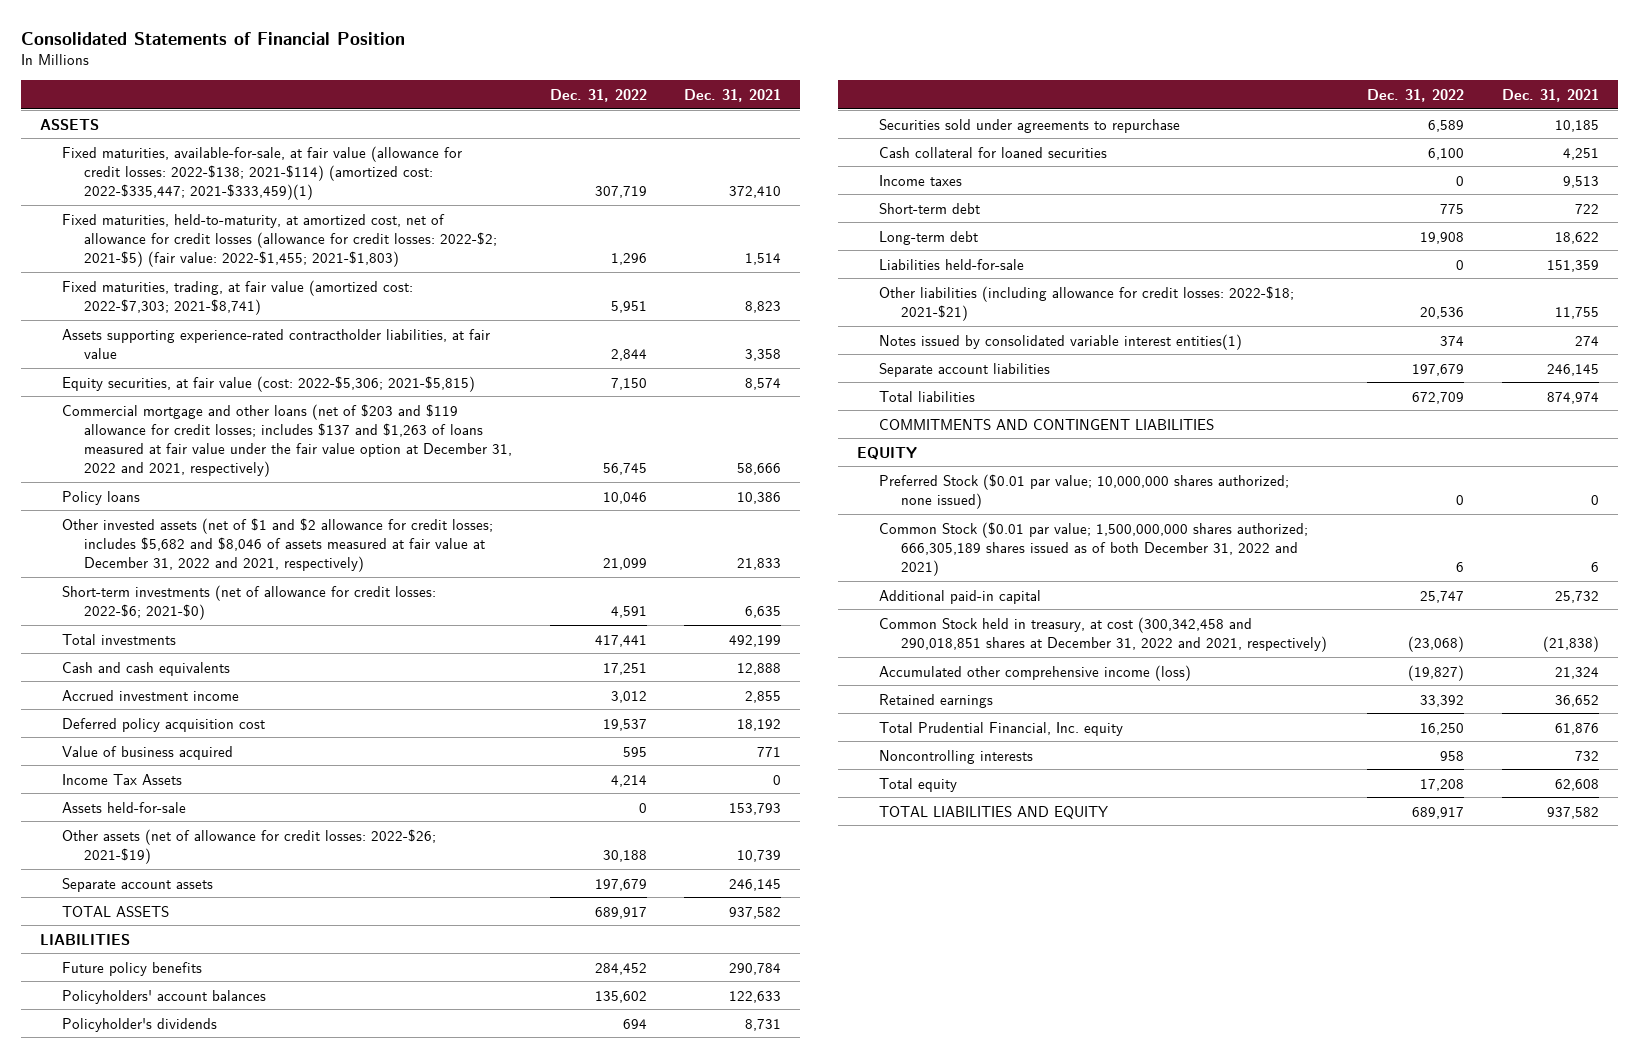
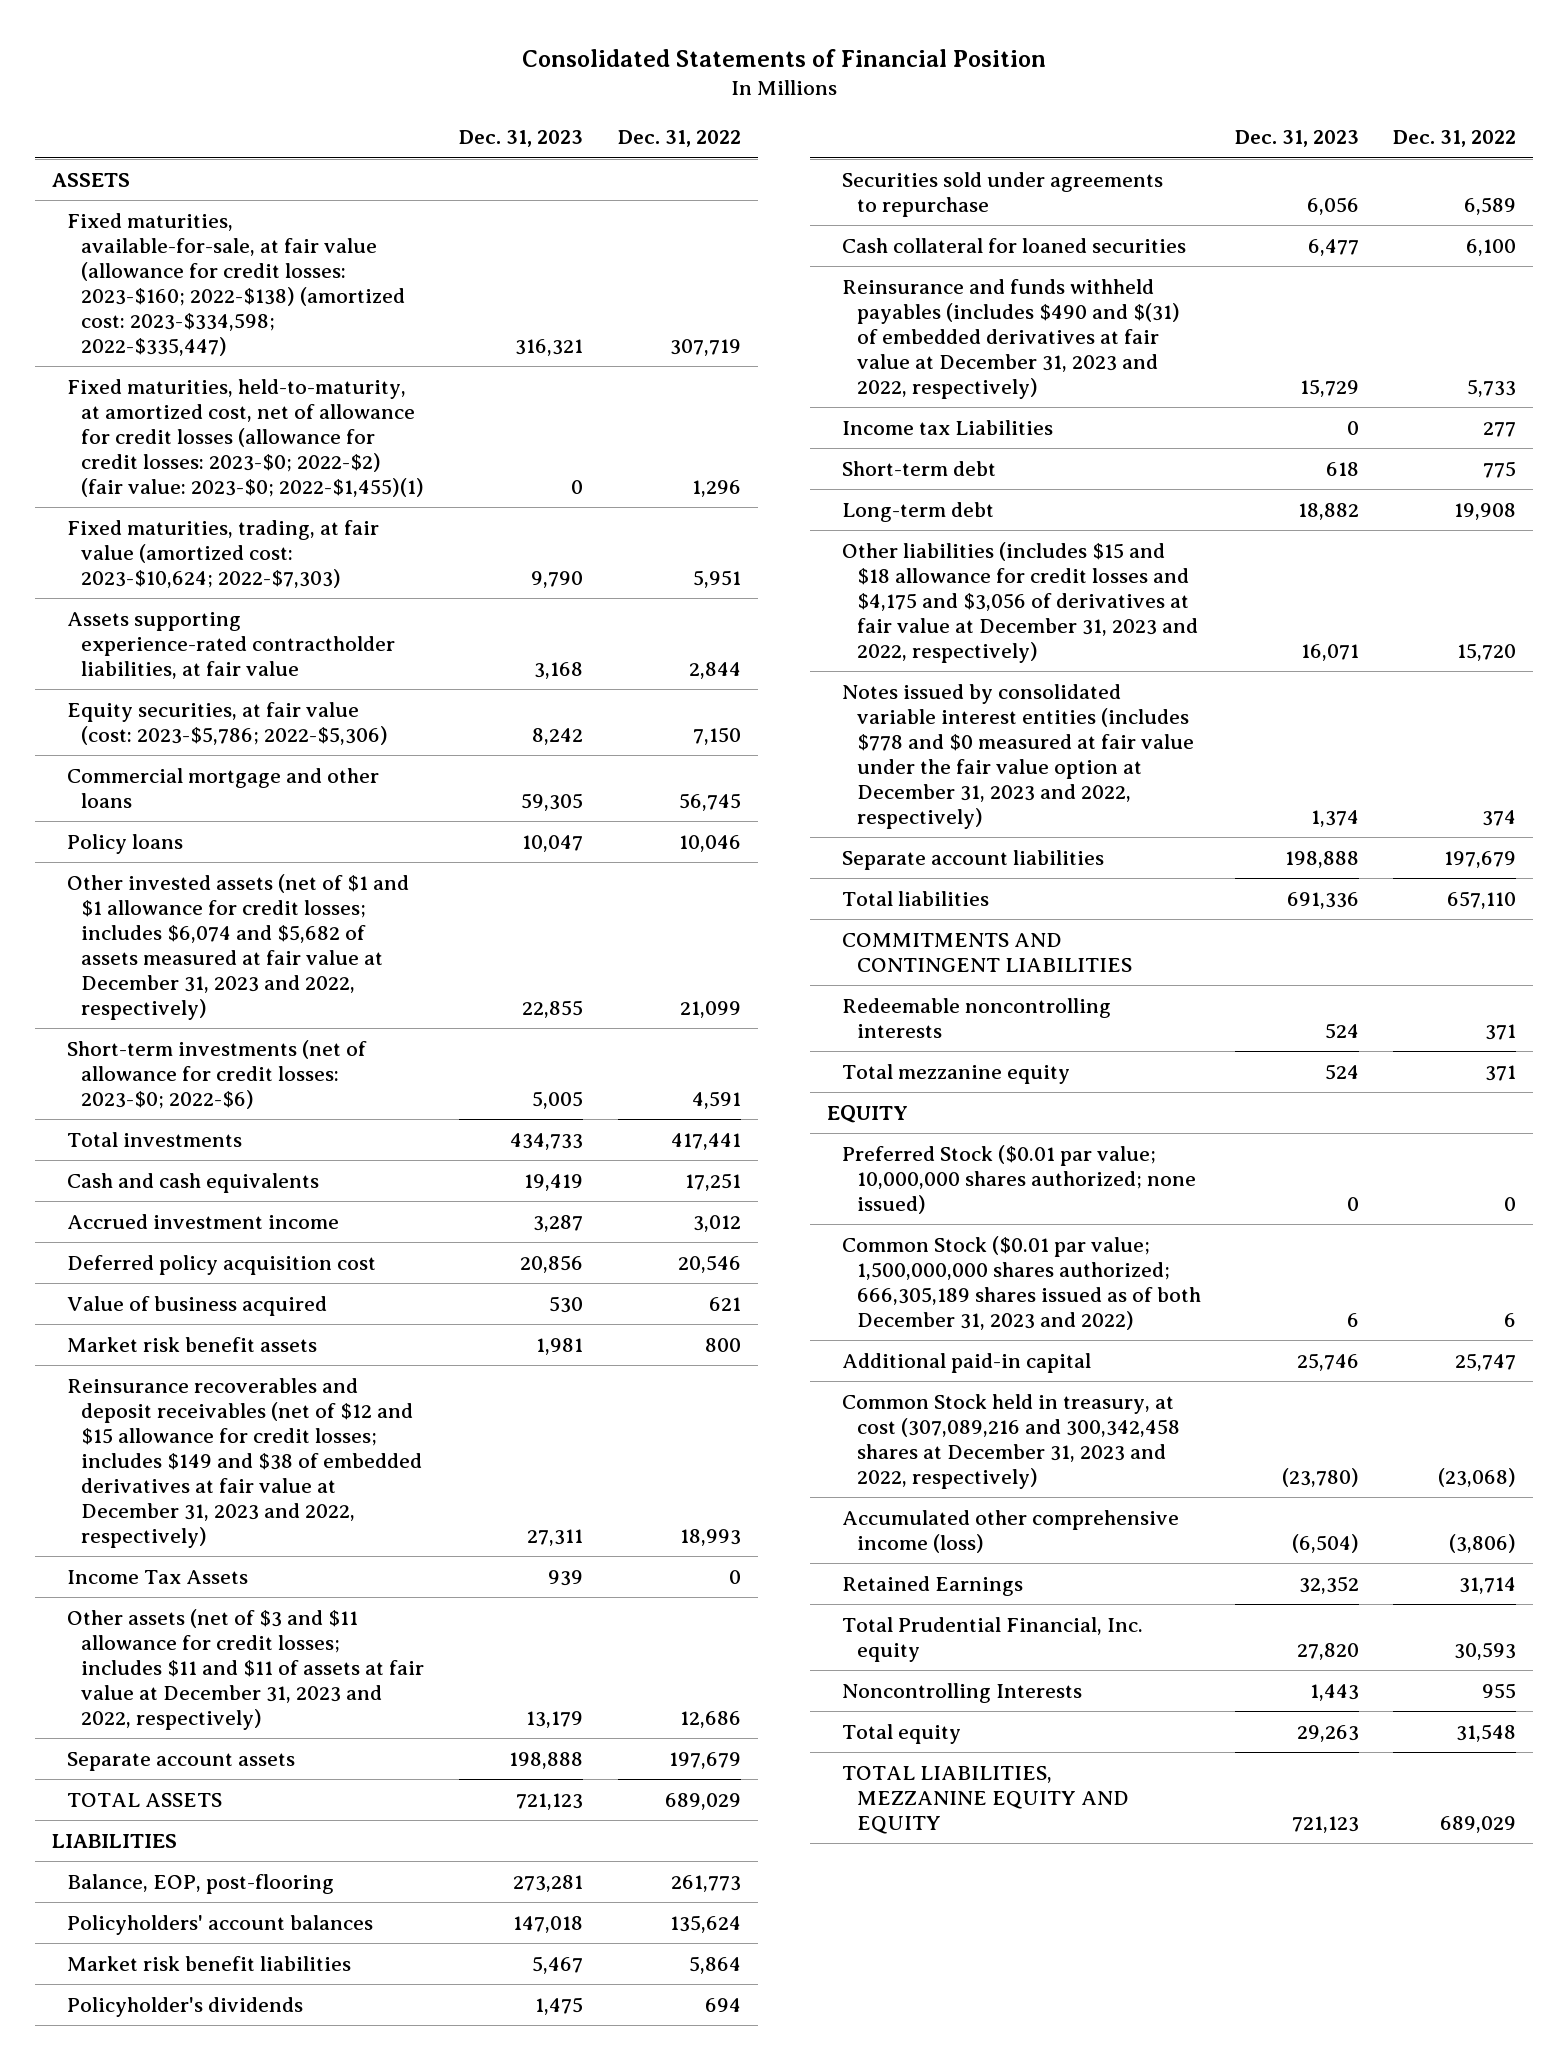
[684,88,782,102] Dec. 31, 2021 -> none
none -> [459,130,584,148] Dec. 31, 2023
[61,145,462,200] Fixed maturities, available-for-sale, at fair value (allowance for credit losses: 2022-$138; 2021-$114) (amortized cost: 2022-$335,447; 2021-$333,459)(1) -> [66,212,406,356] Fixed maturities, available-for-sale, at fair value (allowance for credit losses: 2023-$160; 2022-$138) (amortized cost: 2023-$334,598; 2022-$335,447)
[61,213,497,267] Fixed maturities, held-to-maturity, at amortized cost, net of allowance for credit losses (allowance for credit losses: 2022-$2; 2021-$5) (fair value: 2022-$1,455; 2021-$1,803) -> [66,378,425,497] Fixed maturities, held-to-maturity, at amortized cost, net of allowance for credit losses (allowance for credit losses: 2023-$0; 2022-$2) (fair value: 2023-$0; 2022-$1,455)(1)
[61,279,413,315] Fixed maturities, trading, at fair value (amortized cost: 2022-$7,303; 2021-$8,741) -> [66,519,379,588] Fixed maturities, trading, at fair value (amortized cost: 2023-$10,624; 2022-$7,303)
[61,375,475,392] Equity securities, at fair value (cost: 2022-$5,306; 2021-$5,815) -> [66,701,389,745] Equity securities, at fair value (cost: 2023-$5,786; 2022-$5,306)
[61,403,512,478] Commercial mortgage and other loans (net of $203 and $119 allowance for credit losses; includes $137 and $1,263 of loans measured at fair value under the fair value option at December 31, 2022 and 2021, respectively) -> [66,767,379,808] Commercial mortgage and other loans
[61,517,493,572] Other invested assets (net of $1 and $2 allowance for credit losses; includes $5,682 and $8,046 of assets measured at fair value at December 31, 2022 and 2021, respectively) -> [66,873,409,1020] Other invested assets (net of $1 and $1 allowance for credit losses; includes $6,074 and $5,682 of assets measured at fair value at December 31, 2023 and 2022, respectively)
[61,584,436,620] Short-term investments (net of allowance for credit losses: 2022-$6; 2021-$0) -> [66,1039,367,1109] Short-term investments (net of allowance for credit losses: 2023-$0; 2022-$6)
[61,801,186,813] Assets held-for-sale -> none
[602,718,647,731] 19,537 -> [677,1254,741,1273] 20,546
[622,746,647,757] 595 -> [708,1296,741,1311] 621
none -> [66,1336,317,1352] Market risk benefit assets
none -> [66,1377,423,1548] Reinsurance recoverables and deposit receivables (net of $12 and $15 allowance for credit losses; includes $149 and $38 of embedded derivatives at fair value at December 31, 2023 and 2022, respectively)
[610,774,647,787] 4,214 -> [728,1569,741,1584] 0
[61,828,436,864] Other assets (net of allowance for credit losses: 2022-$26; 2021-$19) -> [66,1608,425,1730] Other assets (net of $3 and $11 allowance for credit losses; includes $11 and $11 of assets at fair value at December 31, 2023 and 2022, respectively)
[602,849,647,862] 30,188 -> [679,1710,741,1728] 12,686
[594,906,647,919] 689,917 -> [664,1792,741,1810] 689,029
[61,961,202,976] Future policy benefits -> none
none -> [66,1873,334,1894] Balance, EOP, post-flooring
[594,990,647,1003] 135,602 -> [669,1914,741,1933] 135,624
none -> [66,1955,351,1971] Market risk benefit liabilities
none -> [841,278,1180,399] Reinsurance and funds withheld payables (includes $490 and $(31) of embedded derivatives at fair value at December 31, 2023 and 2022, respectively)
[879,174,963,186] Income taxes -> [841,419,1053,435] Income tax Liabilities
[1455,175,1464,186] 0 -> [1483,421,1517,437] 277
[879,258,1025,270] Liabilities held-for-sale -> none
[879,285,1295,321] Other liabilities (including allowance for credit losses: 2022-$18; 2021-$21) -> [841,541,1198,663] Other liabilities (includes $15 and $18 allowance for credit losses and $4,175 and $3,056 of derivatives at fair value at December 31, 2023 and 2022, respectively)
[1419,306,1464,319] 20,536 -> [1457,642,1517,661] 15,720
[879,333,1243,350] Notes issued by consolidated variable interest entities(1) -> [841,683,1194,829] Notes issued by consolidated variable interest entities (includes $778 and $0 measured at fair value under the fair value option at December 31, 2023 and 2022, respectively)
[1411,391,1464,404] 672,709 -> [1447,890,1517,909] 657,110
none -> [841,997,1111,1038] Redeemable noncontrolling interests
none -> [841,1063,1070,1084] Total mezzanine equity
[879,521,1309,576] Common Stock ($0.01 par value; 1,500,000,000 shares authorized; 666,305,189 shares issued as of both December 31, 2022 and 2021) -> [841,1235,1201,1330] Common Stock ($0.01 par value; 1,500,000,000 shares authorized; 666,305,189 shares issued as of both December 31, 2023 and 2022)
[879,616,1327,652] Common Stock held in treasury, at cost (300,342,458 and 290,018,851 shares at December 31, 2022 and 2021, respectively) -> [841,1393,1180,1489] Common Stock held in treasury, at cost (307,089,216 and 300,342,458 shares at December 31, 2023 and 2022, respectively)
[1407,664,1464,681] (19,827) -> [1449,1533,1517,1553] (3,806)
[879,693,994,708] Retained earnings -> [841,1575,1023,1596] Retained Earnings
[1419,694,1464,707] 33,392 -> [1459,1576,1517,1594] 31,714
[1419,722,1464,735] 16,250 -> [1454,1641,1517,1660] 30,593
[879,749,1034,764] Noncontrolling interests -> [841,1682,1082,1703] Noncontrolling Interests
[1439,750,1464,761] 958 -> [1482,1682,1517,1699] 955
[1419,778,1464,791] 17,208 -> [1456,1723,1517,1742] 31,548
[879,805,1109,819] TOTAL LIABILITIES AND EQUITY -> [841,1765,1129,1834] TOTAL LIABILITIES, MEZZANINE EQUITY AND EQUITY
[1411,806,1464,819] 689,917 -> [1440,1815,1517,1833] 689,029

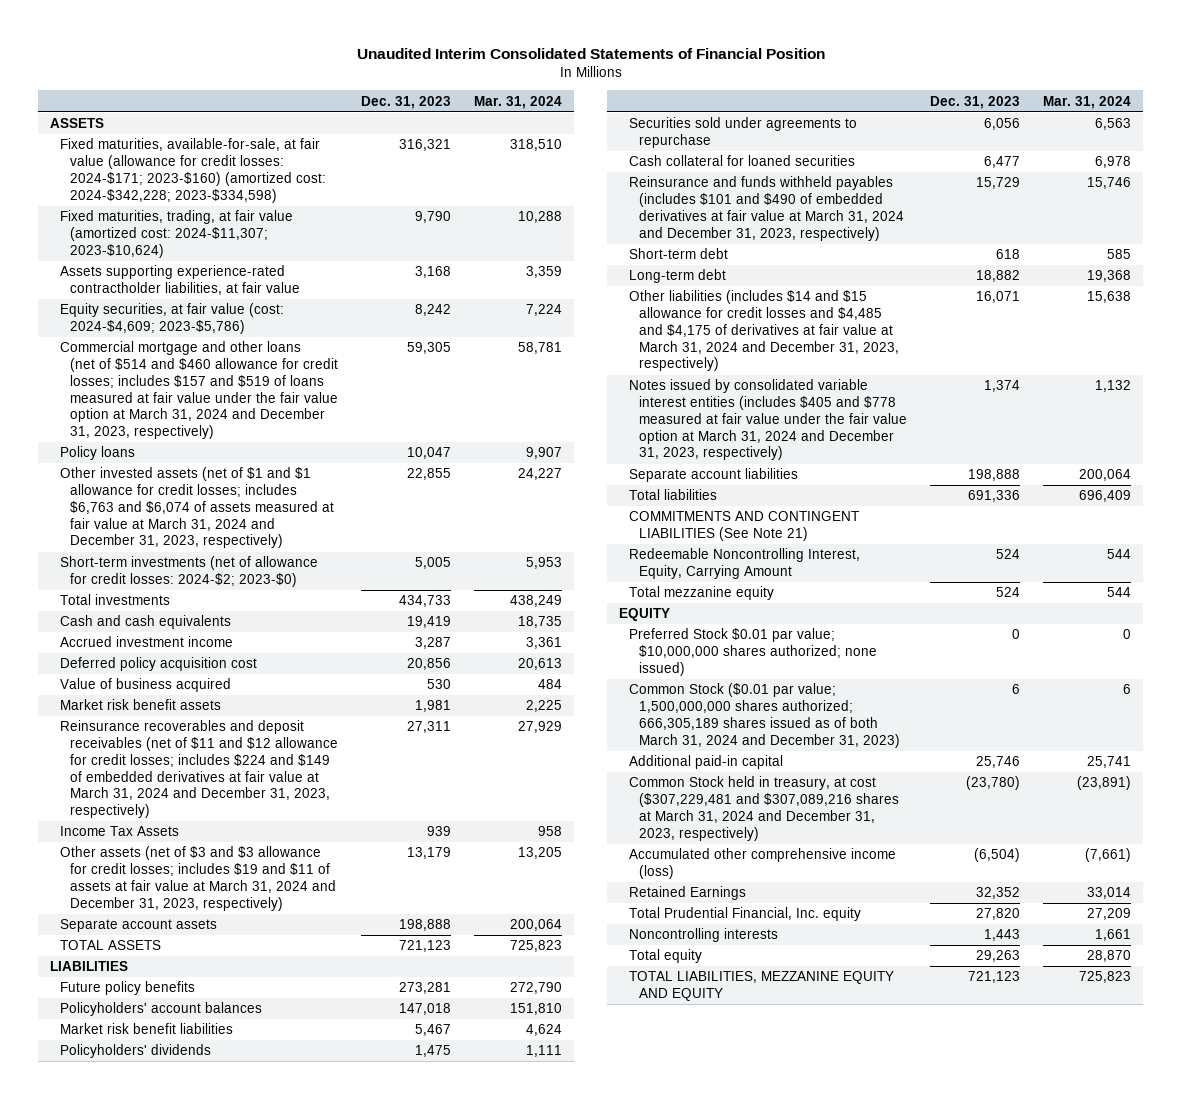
[521,49,1046,68] Consolidated Statements of Financial Position -> [356,48,825,60] Unaudited Interim Consolidated Statements of Financial Position
[617,130,741,148] Dec. 31, 2022 -> none
none -> [474,95,563,109] Mar. 31, 2024
[66,378,425,497] Fixed maturities, held-to-maturity, at amortized cost, net of allowance for credit losses (allowance for credit losses: 2023-$0; 2022-$2) (fair value: 2023-$0; 2022-$1,455)(1) -> none
[66,212,406,356] Fixed maturities, available-for-sale, at fair value (allowance for credit losses: 2023-$160; 2022-$138) (amortized cost: 2023-$334,598; 2022-$335,447) -> [59,138,326,203] Fixed maturities, available-for-sale, at fair value (allowance for credit losses: 2024-$171; 2023-$160) (amortized cost: 2024-$342,228; 2023-$334,598)
[66,519,379,588] Fixed maturities, trading, at fair value (amortized cost: 2023-$10,624; 2022-$7,303) -> [59,210,293,258] Fixed maturities, trading, at fair value (amortized cost: 2024-$11,307; 2023-$10,624)
[66,701,389,745] Equity securities, at fair value (cost: 2023-$5,786; 2022-$5,306) -> [59,303,284,335] Equity securities, at fair value (cost: 2024-$4,609; 2023-$5,786)
[66,767,379,808] Commercial mortgage and other loans -> [59,341,338,440] Commercial mortgage and other loans (net of $514 and $460 allowance for credit losses; includes $157 and $519 of loans measured at fair value under the fair value option at March 31, 2024 and December 31, 2023, respectively)
[66,873,409,1020] Other invested assets (net of $1 and $1 allowance for credit losses; includes $6,074 and $5,682 of assets measured at fair value at December 31, 2023 and 2022, respectively) -> [59,467,334,549] Other invested assets (net of $1 and $1 allowance for credit losses; includes $6,763 and $6,074 of assets measured at fair value at March 31, 2024 and December 31, 2023, respectively)
[66,1039,367,1109] Short-term investments (net of allowance for credit losses: 2023-$0; 2022-$6) -> [59,556,318,588] Short-term investments (net of allowance for credit losses: 2024-$2; 2023-$0)
[66,1377,423,1548] Reinsurance recoverables and deposit receivables (net of $12 and $15 allowance for credit losses; includes $149 and $38 of embedded derivatives at fair value at December 31, 2023 and 2022, respectively) -> [59,720,338,819] Reinsurance recoverables and deposit receivables (net of $11 and $12 allowance for credit losses; includes $224 and $149 of embedded derivatives at fair value at March 31, 2024 and December 31, 2023, respectively)
[66,1608,425,1730] Other assets (net of $3 and $11 allowance for credit losses; includes $11 and $11 of assets at fair value at December 31, 2023 and 2022, respectively) -> [59,846,336,911] Other assets (net of $3 and $3 allowance for credit losses; includes $19 and $11 of assets at fair value at March 31, 2024 and December 31, 2023, respectively)
[66,1873,334,1894] Balance, EOP, post-flooring -> [59,981,195,996] Future policy benefits
[66,1996,303,2017] Policyholder's dividends -> [59,1044,211,1059] Policyholders' dividends
[841,419,1053,435] Income tax Liabilities -> none
[841,278,1180,399] Reinsurance and funds withheld payables (includes $490 and $(31) of embedded derivatives at fair value at December 31, 2023 and 2022, respectively) -> [628,176,904,241] Reinsurance and funds withheld payables (includes $101 and $490 of embedded derivatives at fair value at March 31, 2024 and December 31, 2023, respectively)
[841,541,1198,663] Other liabilities (includes $15 and $18 allowance for credit losses and $4,175 and $3,056 of derivatives at fair value at December 31, 2023 and 2022, respectively) -> [628,290,899,372] Other liabilities (includes $14 and $15 allowance for credit losses and $4,485 and $4,175 of derivatives at fair value at March 31, 2024 and December 31, 2023, respectively)
[841,683,1194,829] Notes issued by consolidated variable interest entities (includes $778 and $0 measured at fair value under the fair value option at December 31, 2023 and 2022, respectively) -> [628,379,907,461] Notes issued by consolidated variable interest entities (includes $405 and $778 measured at fair value under the fair value option at March 31, 2024 and December 31, 2023, respectively)
[841,932,1132,972] COMMITMENTS AND CONTINGENT LIABILITIES -> [628,511,859,542] COMMITMENTS AND CONTINGENT LIABILITIES (See Note 21)
[841,997,1111,1038] Redeemable noncontrolling interests -> [628,548,860,580] Redeemable Noncontrolling Interest, Equity, Carrying Amount
[841,1144,1196,1214] Preferred Stock ($0.01 par value; 10,000,000 shares authorized; none issued) -> [628,628,877,676] Preferred Stock $0.01 par value; $10,000,000 shares authorized; none issued)
[841,1235,1201,1330] Common Stock ($0.01 par value; 1,500,000,000 shares authorized; 666,305,189 shares issued as of both December 31, 2023 and 2022) -> [628,683,900,748] Common Stock ($0.01 par value; 1,500,000,000 shares authorized; 666,305,189 shares issued as of both March 31, 2024 and December 31, 2023)
[841,1393,1180,1489] Common Stock held in treasury, at cost (307,089,216 and 300,342,458 shares at December 31, 2023 and 2022, respectively) -> [628,776,899,841] Common Stock held in treasury, at cost ($307,229,481 and $307,089,216 shares at March 31, 2024 and December 31, 2023, respectively)
[841,1682,1082,1703] Noncontrolling Interests -> [628,928,778,943] Noncontrolling interests

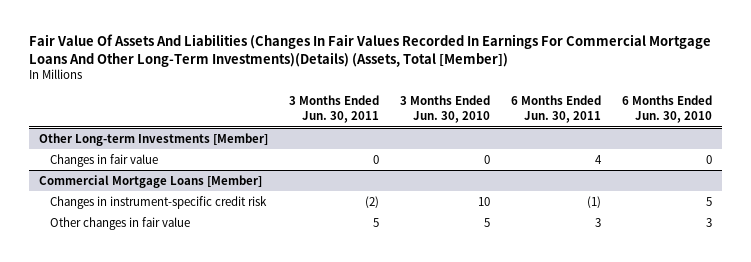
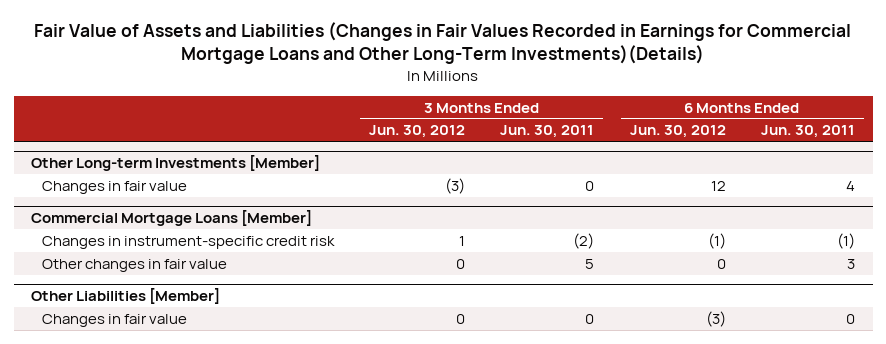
[28,34,711,67] Fair Value Of Assets And Liabilities (Changes In Fair Values Recorded In Earnings For Commercial Mortgage Loans And Other Long-Term Investments)(Details) (Assets, Total [Member]) -> [34,22,852,65] Fair Value of Assets and Liabilities (Changes in Fair Values Recorded in Earnings for Commercial Mortgage Loans and Other Long-Term Investments)(Details)
[400,95,491,124] 3 Months Ended Jun. 30, 2010 -> none
[621,95,712,124] 6 Months Ended Jun. 30, 2010 -> none
none -> [369,125,466,139] Jun. 30, 2012
none -> [629,125,726,139] Jun. 30, 2012
none -> [31,288,221,305] Other Liabilities [Member]
none -> [41,313,187,327] Changes in fair value

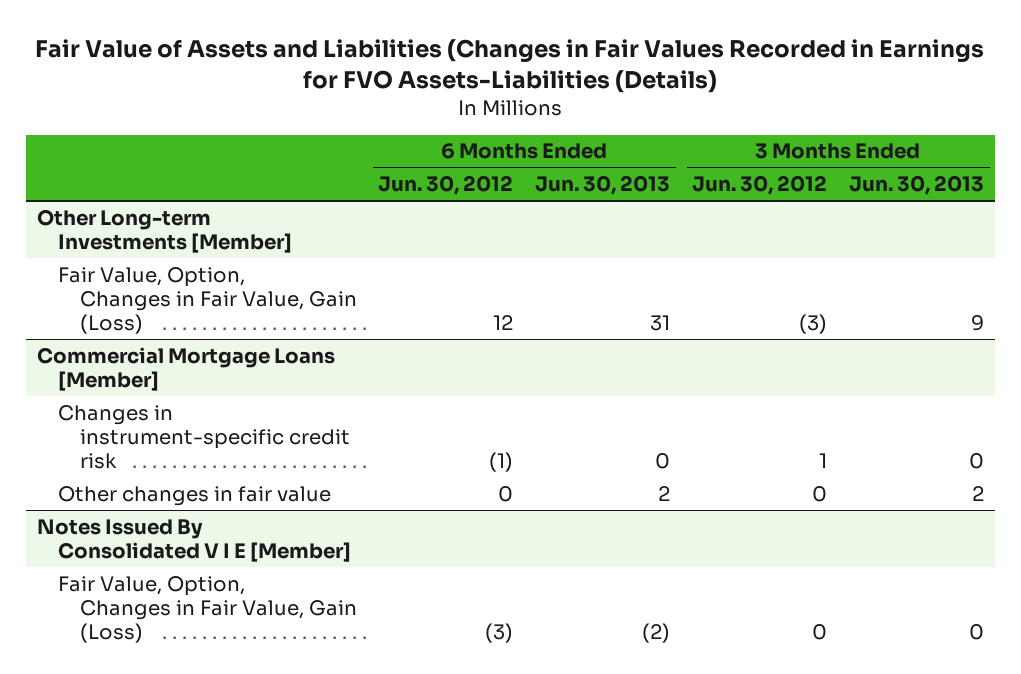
[34,22,852,65] Fair Value of Assets and Liabilities (Changes in Fair Values Recorded in Earnings for Commercial Mortgage Loans and Other Long-Term Investments)(Details) -> [35,38,985,93] Fair Value of Assets and Liabilities (Changes in Fair Values Recorded in Earnings for FVO Assets-Liabilities (Details)
[500,125,595,139] Jun. 30, 2011 -> none
[760,125,855,139] Jun. 30, 2011 -> none
none -> [535,175,671,196] Jun. 30, 2013
none -> [849,175,985,196] Jun. 30, 2013
[41,180,187,194] Changes in fair value -> [58,266,357,335] Fair Value, Option, Changes in Fair Value, Gain (Loss)
[31,288,221,305] Other Liabilities [Member] -> none
none -> [36,518,352,562] Notes Issued By Consolidated V I E [Member]
[41,313,187,327] Changes in fair value -> [58,575,357,644] Fair Value, Option, Changes in Fair Value, Gain (Loss)

